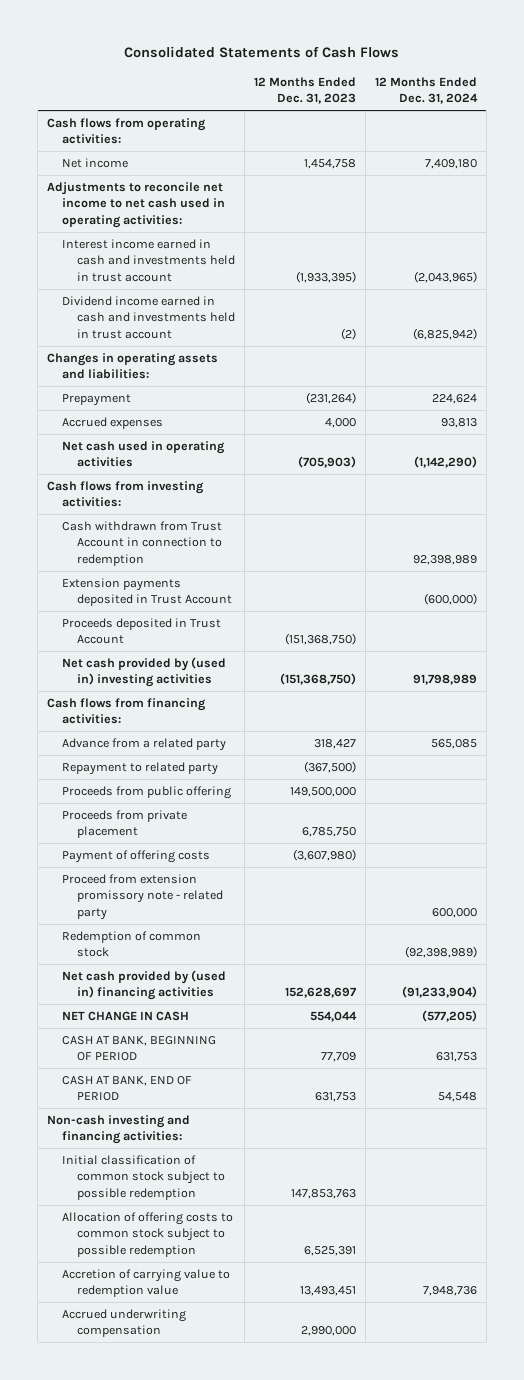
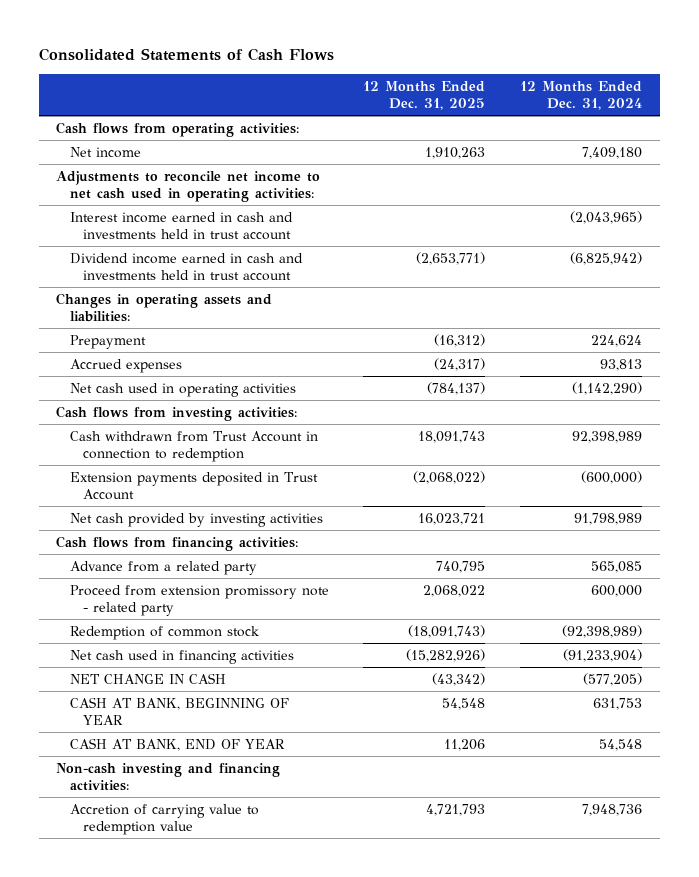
[254,76,357,105] 12 Months Ended Dec. 31, 2023 -> none
none -> [363,80,486,111] 12 Months Ended Dec. 31, 2025
[62,617,222,645] Proceeds deposited in Trust Account -> none
[62,656,227,688] Net cash provided by (used in) investing activities -> [69,512,323,527] Net cash provided by investing activities
[62,761,219,775] Repayment to related party -> none
[62,785,232,799] Proceeds from public offering -> none
[62,809,188,839] Proceeds from private placement -> none
[62,849,211,863] Payment of offering costs -> none
[62,969,227,1001] Net cash provided by (used in) financing activities -> [69,649,294,664] Net cash used in financing activities
[62,1035,217,1062] CASH AT BANK, BEGINNING OF PERIOD -> [69,696,289,726] CASH AT BANK, BEGINNING OF YEAR
[62,1075,193,1102] CASH AT BANK, END OF PERIOD -> [69,737,285,751] CASH AT BANK, END OF YEAR
[62,1154,226,1200] Initial classification of common stock subject to possible redemption -> none
[62,1211,234,1257] Allocation of offering costs to common stock subject to possible redemption -> none
[62,1308,187,1338] Accrued underwriting compensation -> none

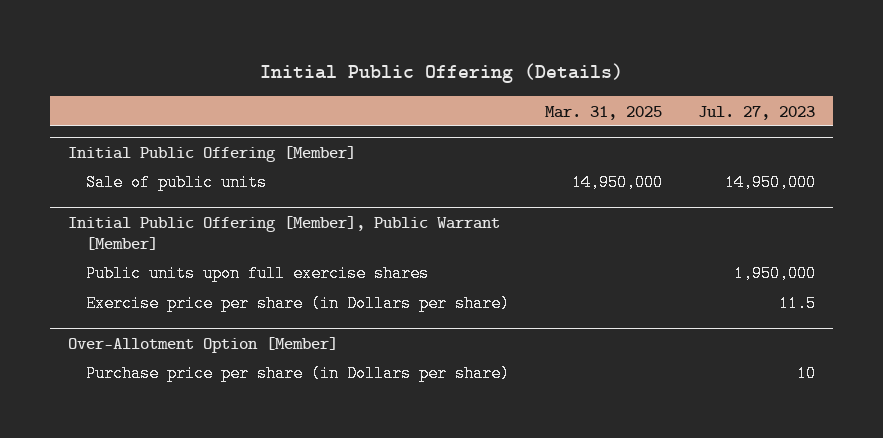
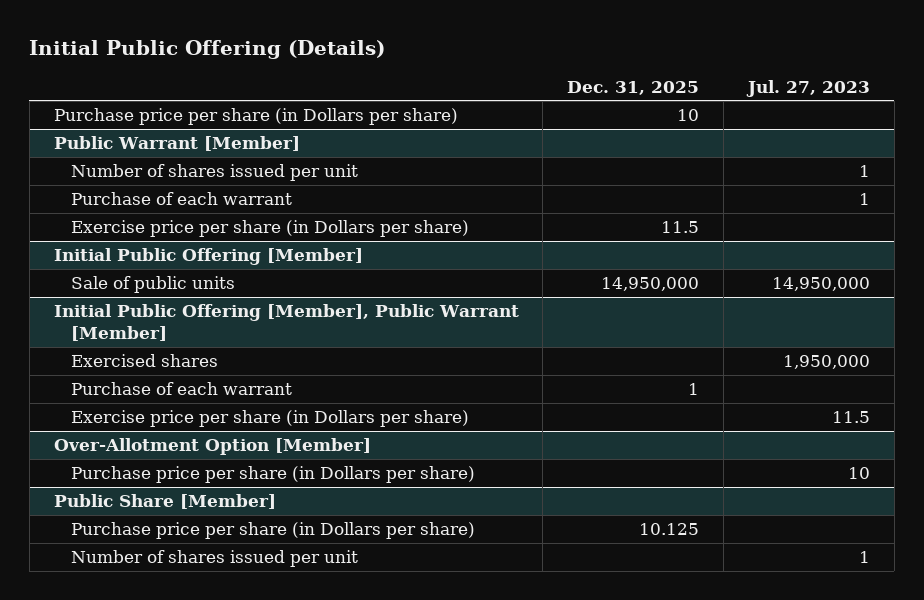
[545,105,663,120] Mar. 31, 2025 -> none
none -> [567,80,700,95] Dec. 31, 2025
none -> [53,108,458,126] Purchase price per share (in Dollars per share)
none -> [53,136,300,152] Public Warrant [Member]
none -> [71,164,359,182] Number of shares issued per unit
none -> [71,192,293,206] Purchase of each warrant
none -> [71,220,470,238] Exercise price per share (in Dollars per share)
[86,265,430,283] Public units upon full exercise shares -> [71,354,219,368] Exercised shares
none -> [71,382,293,396] Purchase of each warrant
none -> [53,494,276,510] Public Share [Member]
none -> [71,522,476,540] Purchase price per share (in Dollars per share)
none -> [71,550,359,568] Number of shares issued per unit

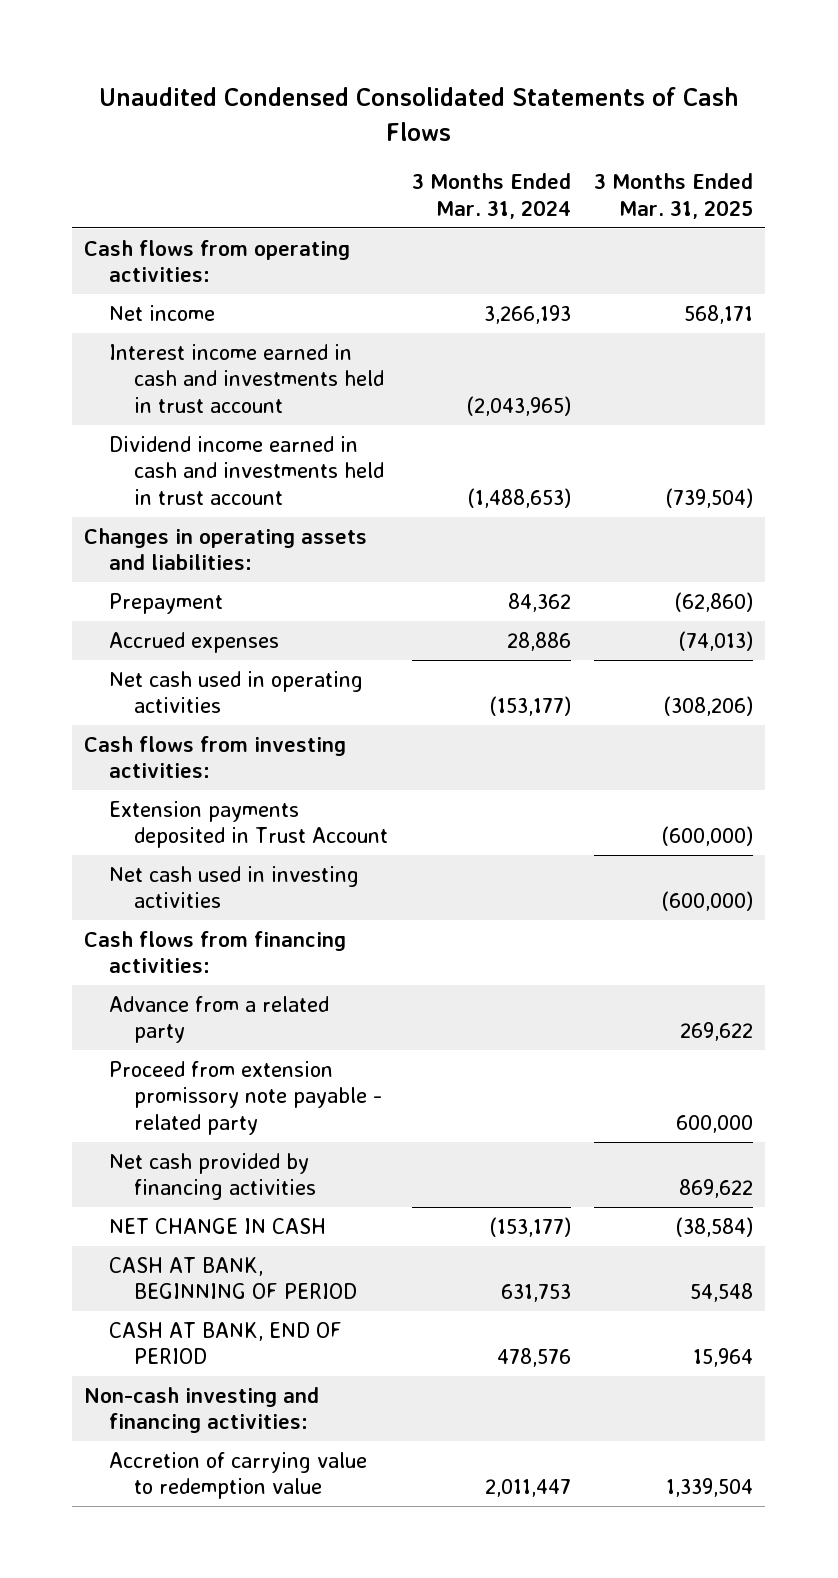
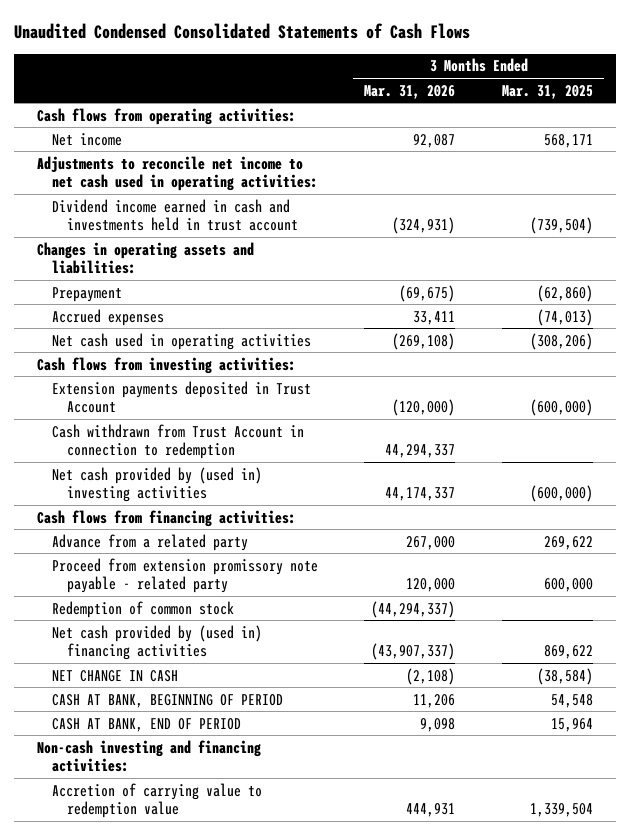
[411,173,571,219] 3 Months Ended Mar. 31, 2024 -> none
none -> [364,84,456,99] Mar. 31, 2026
[109,343,385,413] Interest income earned in cash and investments held in trust account -> none
none -> [37,155,319,192] Adjustments to reconcile net income to net cash used in operating activities:
none -> [52,423,305,460] Cash withdrawn from Trust Account in connection to redemption
[109,865,360,909] Net cash used in investing activities -> [52,466,263,503] Net cash provided by (used in) investing activities
none -> [52,600,235,618] Redemption of common stock
[109,1152,317,1201] Net cash provided by financing activities -> [52,624,263,661] Net cash provided by (used in) financing activities

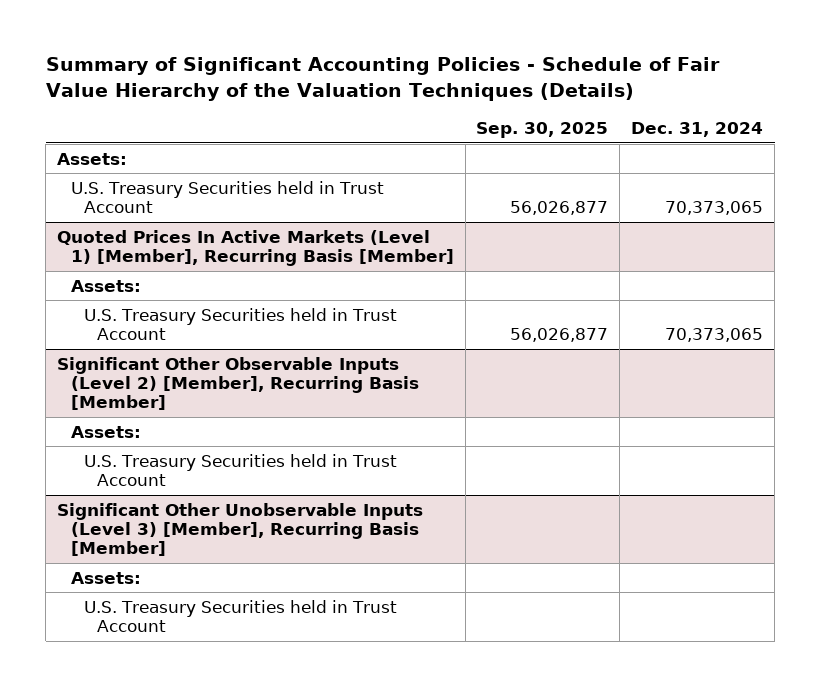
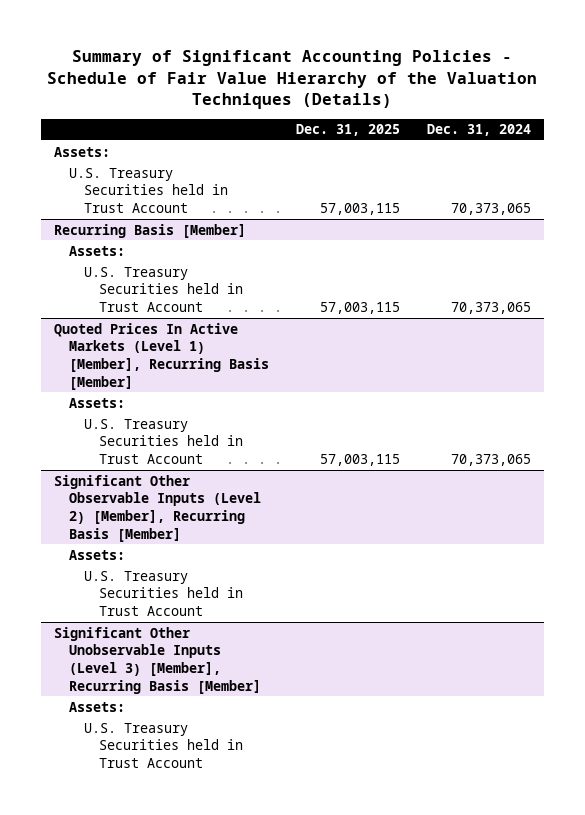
[476,121,609,138] Sep. 30, 2025 -> none
none -> [295,124,400,137] Dec. 31, 2025
none -> [54,223,247,238] Recurring Basis [Member]
none -> [69,245,126,256] Assets:
none -> [83,266,243,312] U.S. Treasury Securities held in Trust Account

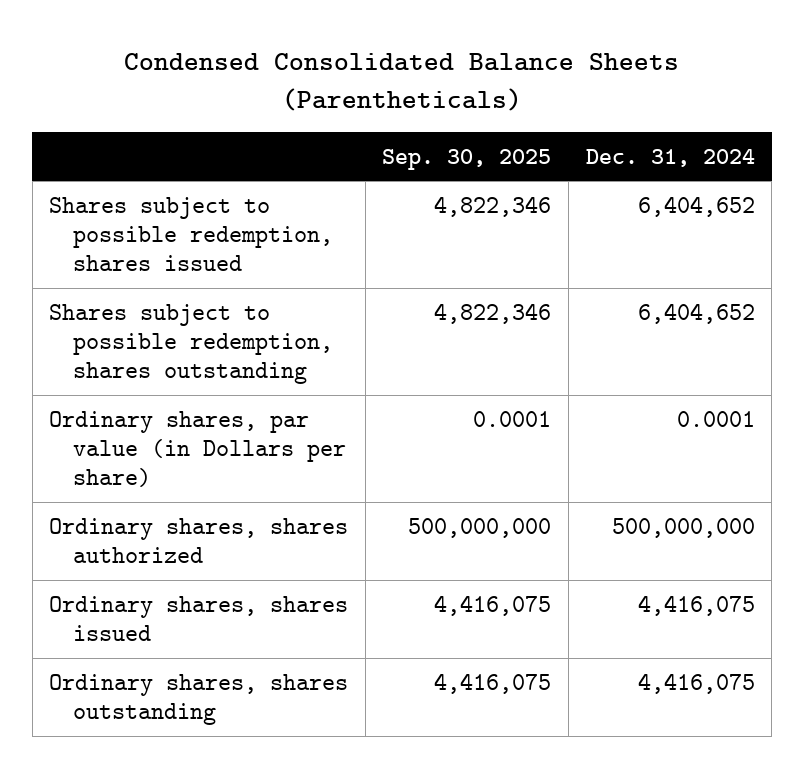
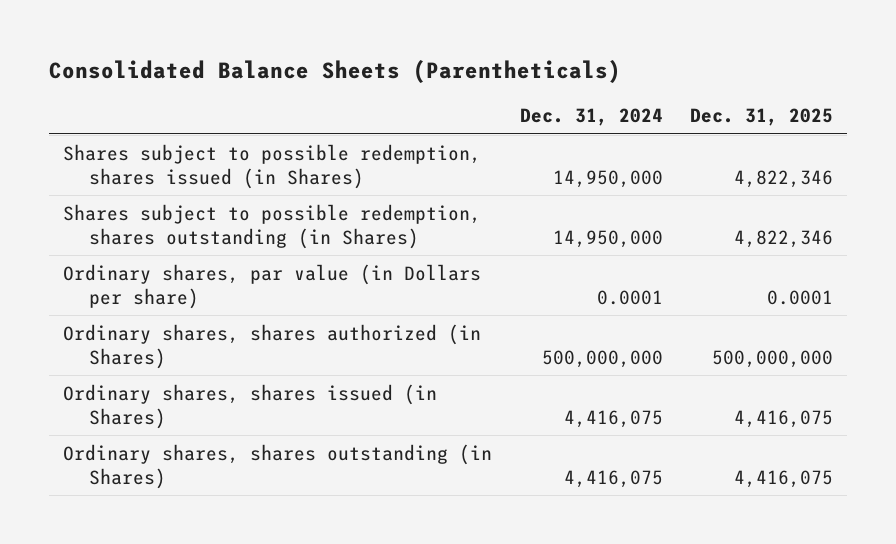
[123,53,679,111] Condensed Consolidated Balance Sheets (Parentheticals) -> [48,60,621,84] Consolidated Balance Sheets (Parentheticals)
[382,148,552,170] Sep. 30, 2025 -> none
none -> [690,107,834,126] Dec. 31, 2025
[49,196,334,272] Shares subject to possible redemption, shares issued -> [62,143,481,189] Shares subject to possible redemption, shares issued (in Shares)
[637,195,755,217] 6,404,652 -> [552,169,663,188] 14,950,000
[49,303,334,385] Shares subject to possible redemption, shares outstanding -> [62,203,481,249] Shares subject to possible redemption, shares outstanding (in Shares)
[637,302,755,324] 6,404,652 -> [552,229,663,248] 14,950,000
[49,517,349,563] Ordinary shares, shares authorized -> [62,323,481,369] Ordinary shares, shares authorized (in Shares)
[49,595,349,641] Ordinary shares, shares issued -> [62,383,437,429] Ordinary shares, shares issued (in Shares)
[49,673,349,725] Ordinary shares, shares outstanding -> [62,443,492,489] Ordinary shares, shares outstanding (in Shares)

